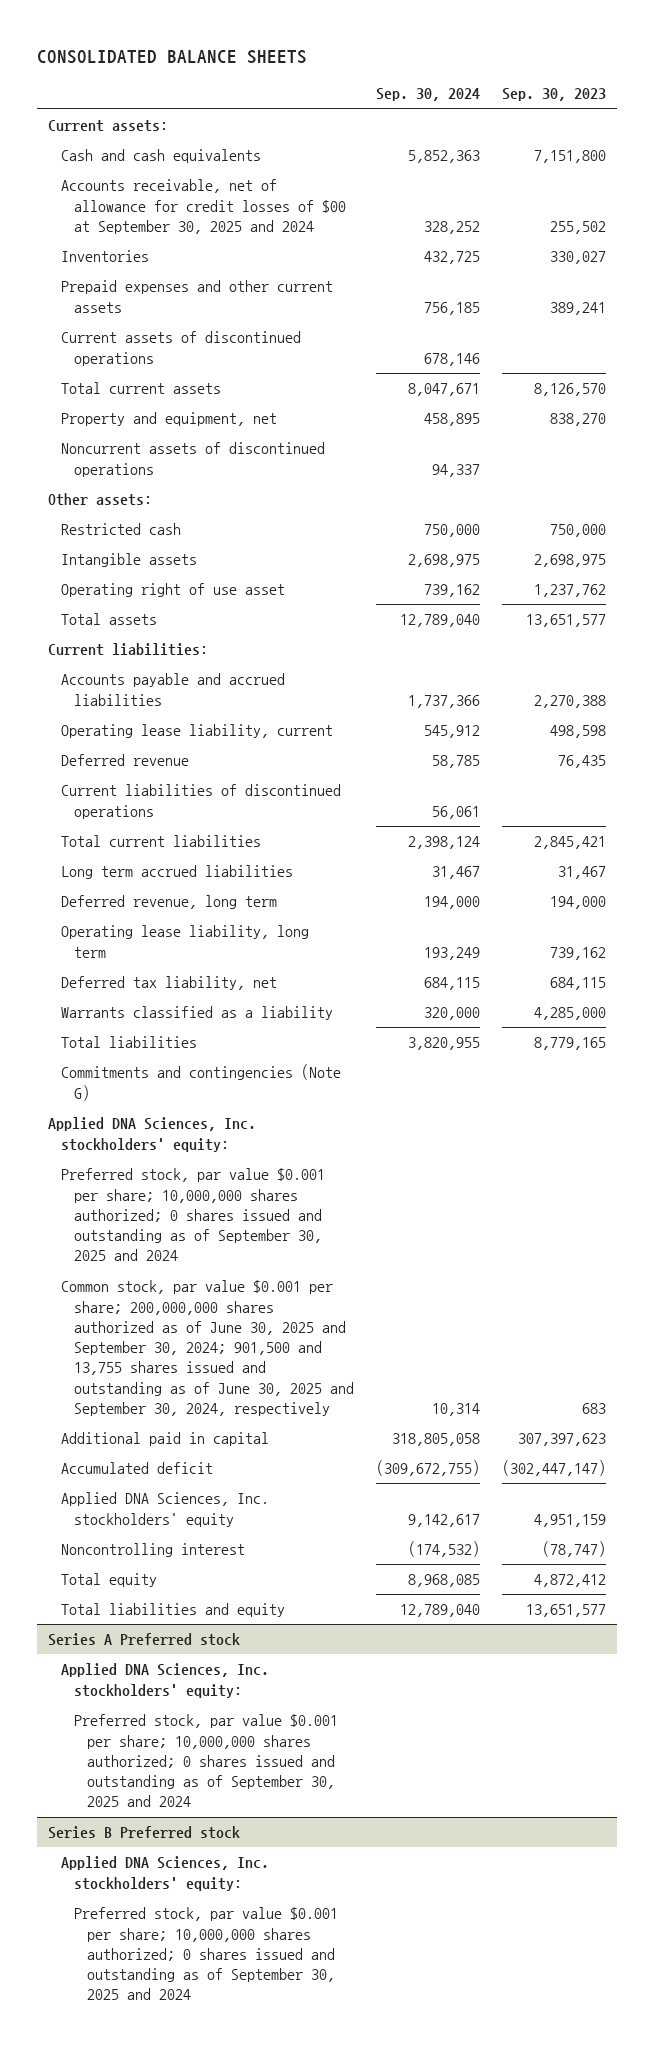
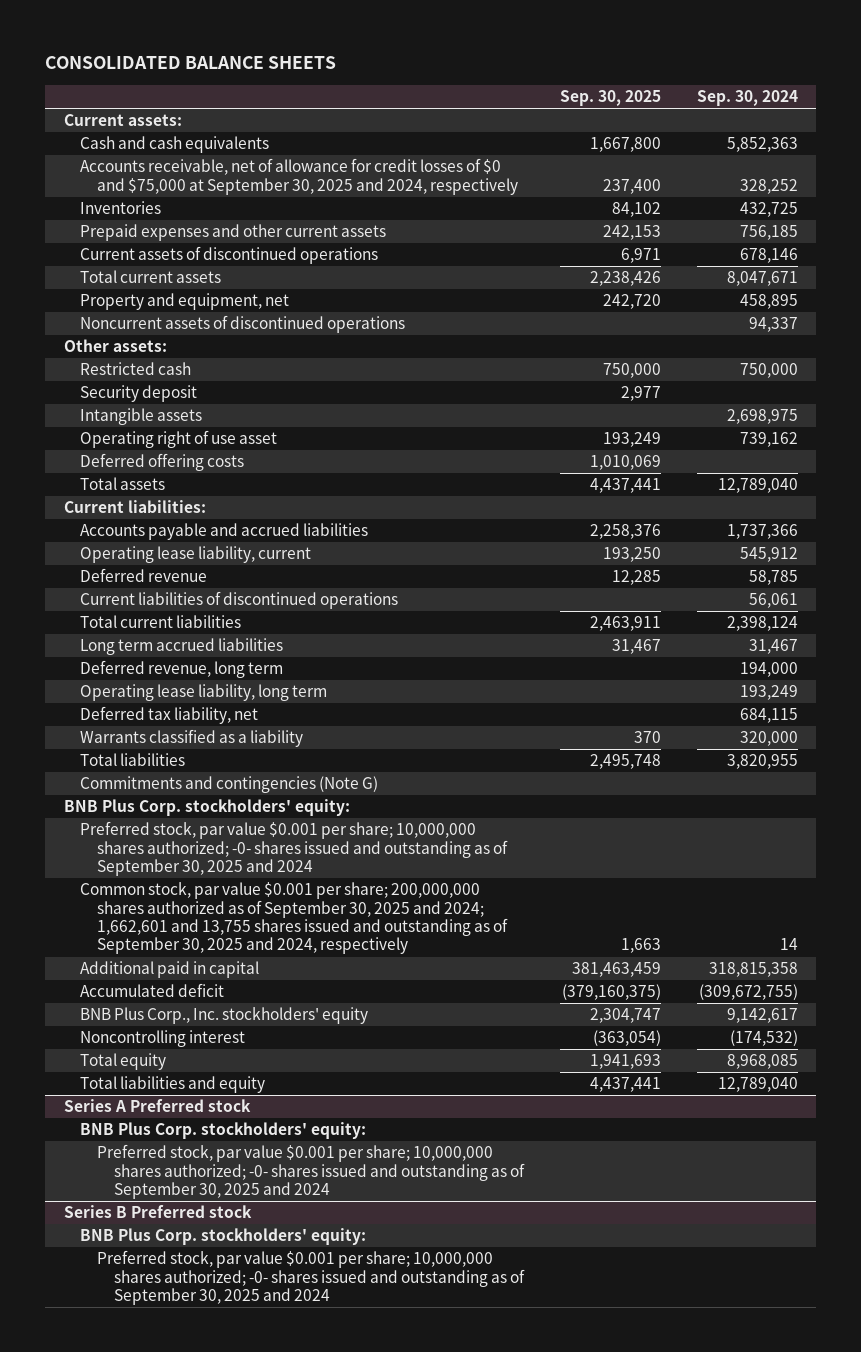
[502,88,607,102] Sep. 30, 2023 -> none
none -> [559,90,661,107] Sep. 30, 2025
[61,179,346,234] Accounts receivable, net of allowance for credit losses of $00 at September 30, 2025 and 2024 -> [80,158,518,195] Accounts receivable, net of allowance for credit losses of $0 and $75,000 at September 30, 2025 and 2024, respectively
none -> [80,385,198,403] Security deposit
none -> [80,453,245,472] Deferred offering costs
[48,1117,257,1152] Applied DNA Sciences, Inc. stockholders' equity: -> [63,799,350,817] BNB Plus Corp. stockholders' equity:
[61,1168,326,1262] Preferred stock, par value $0.001 per share; 10,000,000 shares authorized; 0 shares issued and outstanding as of September 30, 2025 and 2024 -> [80,821,508,877] Preferred stock, par value $0.001 per share; 10,000,000 shares authorized; -0- shares issued and outstanding as of September 30, 2025 and 2024
[61,1280,354,1417] Common stock, par value $0.001 per share; 200,000,000 shares authorized as of June 30, 2025 and September 30, 2024; 901,500 and 13,755 shares issued and outstanding as of June 30, 2025 and September 30, 2024, respectively -> [80,882,508,955] Common stock, par value $0.001 per share; 200,000,000 shares authorized as of September 30, 2025 and 2024; 1,662,601 and 13,755 shares issued and outstanding as of September 30, 2025 and 2024, respectively
[432,1403,481,1417] 10,314 -> [779,938,798,951] 14
[392,1433,481,1447] 318,805,058 -> [708,962,798,978] 318,815,358
[61,1492,270,1527] Applied DNA Sciences, Inc. stockholders' equity -> [80,1007,369,1025] BNB Plus Corp., Inc. stockholders' equity
[61,1663,270,1698] Applied DNA Sciences, Inc. stockholders' equity: -> [80,1122,367,1140] BNB Plus Corp. stockholders' equity:
[73,1714,338,1808] Preferred stock, par value $0.001 per share; 10,000,000 shares authorized; 0 shares issued and outstanding as of September 30, 2025 and 2024 -> [96,1144,525,1200] Preferred stock, par value $0.001 per share; 10,000,000 shares authorized; -0- shares issued and outstanding as of September 30, 2025 and 2024
[61,1856,270,1891] Applied DNA Sciences, Inc. stockholders' equity: -> [80,1228,367,1246] BNB Plus Corp. stockholders' equity:
[73,1907,338,2001] Preferred stock, par value $0.001 per share; 10,000,000 shares authorized; 0 shares issued and outstanding as of September 30, 2025 and 2024 -> [96,1250,525,1306] Preferred stock, par value $0.001 per share; 10,000,000 shares authorized; -0- shares issued and outstanding as of September 30, 2025 and 2024

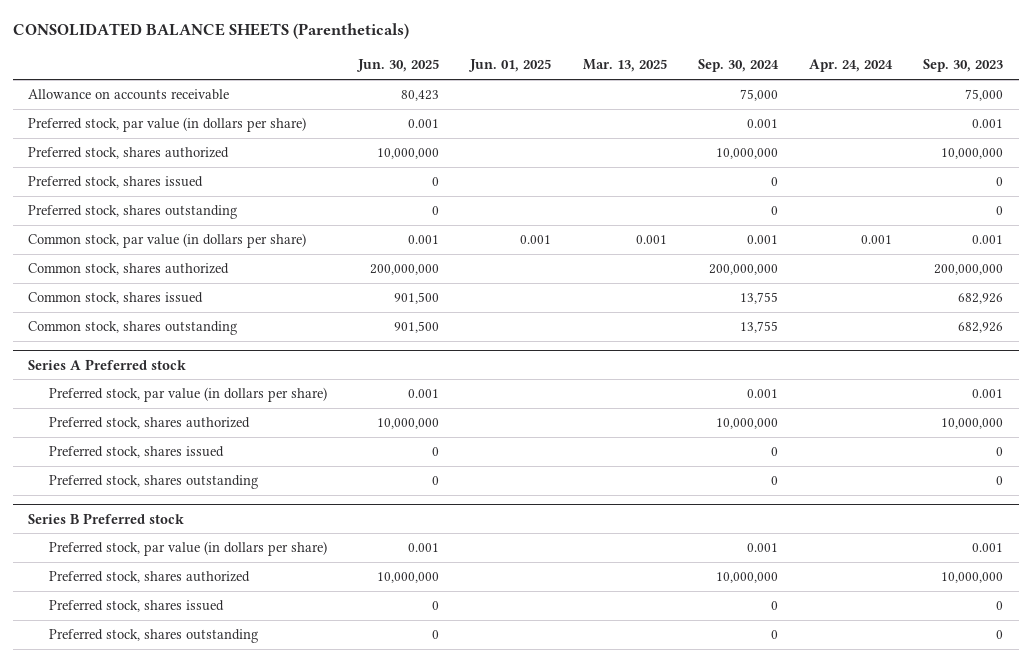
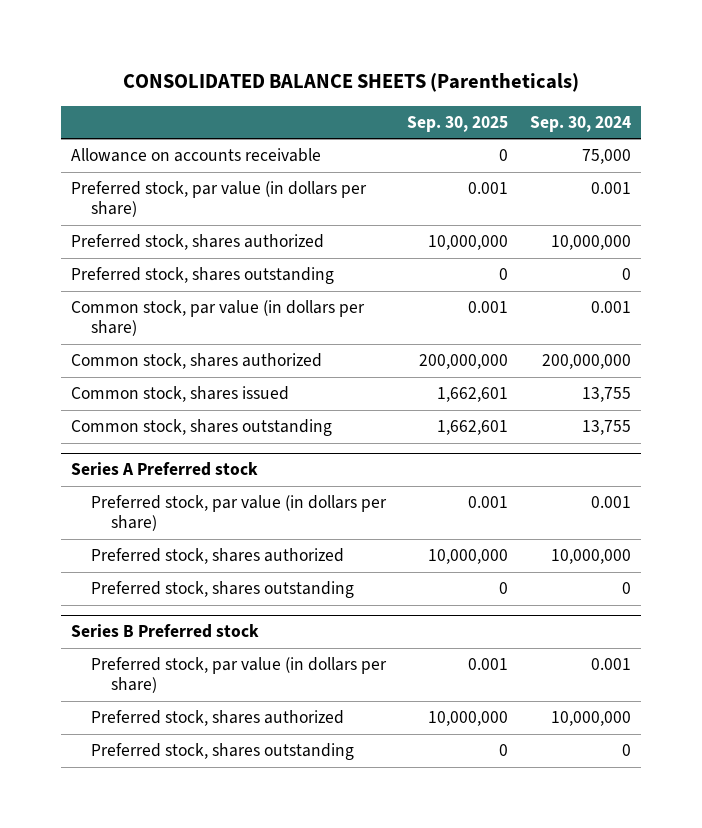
[356,59,440,73] Jun. 30, 2025 -> none
[468,59,552,73] Jun. 01, 2025 -> none
[582,59,667,73] Mar. 13, 2025 -> none
[809,59,894,73] Apr. 24, 2024 -> none
[923,59,1004,73] Sep. 30, 2023 -> none
none -> [407,115,509,132] Sep. 30, 2025
[28,176,204,189] Preferred stock, shares issued -> none
[48,446,224,459] Preferred stock, shares issued -> none
[48,600,224,613] Preferred stock, shares issued -> none

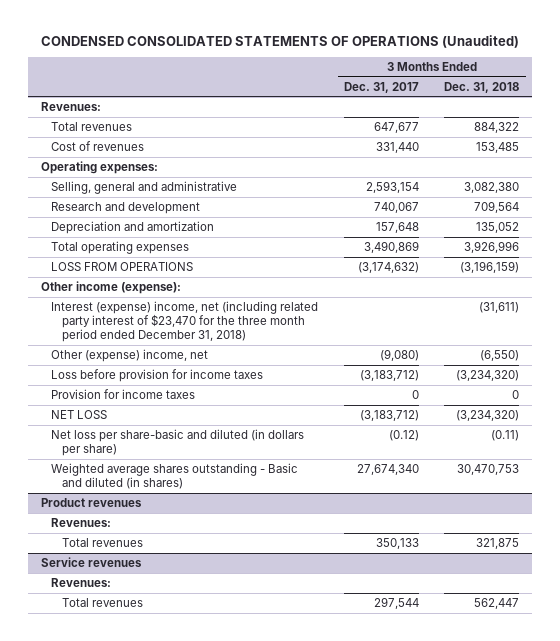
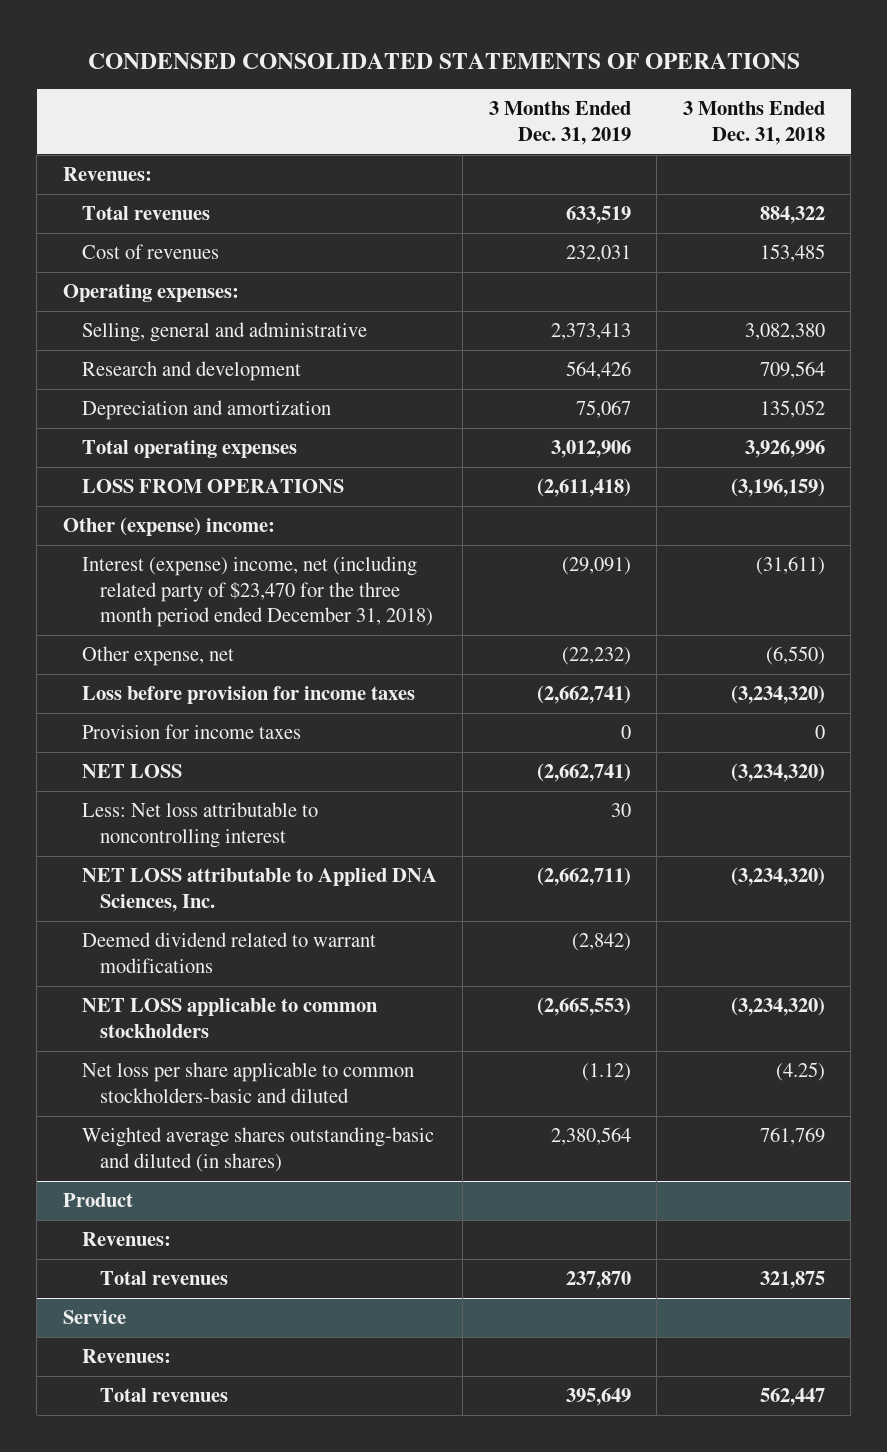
[41,34,520,48] CONDENSED CONSOLIDATED STATEMENTS OF OPERATIONS (Unaudited) -> [87,52,800,69] CONDENSED CONSOLIDATED STATEMENTS OF OPERATIONS
[343,81,419,93] Dec. 31, 2017 -> none
none -> [488,101,631,145] 3 Months Ended Dec. 31, 2019
[40,280,181,294] Other income (expense): -> [62,517,275,537] Other (expense) income:
[51,300,319,343] Interest (expense) income, net (including related party interest of $23,470 for the three month period ended December 31, 2018) -> [81,556,434,628] Interest (expense) income, net (including related party of $23,470 for the three month period ended December 31, 2018)
[51,348,209,362] Other (expense) income, net -> [81,646,234,667] Other expense, net
none -> [81,802,318,848] Less: Net loss attributable to noncontrolling interest
none -> [81,868,437,912] NET LOSS attributable to Applied DNA Sciences, Inc.
none -> [81,932,376,973] Deemed dividend related to warrant modifications
none -> [81,998,378,1038] NET LOSS applicable to common stockholders
[51,428,305,457] Net loss per share-basic and diluted (in dollars per share) -> [81,1062,414,1103] Net loss per share applicable to common stockholders-basic and diluted
[491,429,520,441] (0.11) -> [775,1062,825,1082] (4.25)
[51,462,299,490] Weighted average shares outstanding - Basic and diluted (in shares) -> [81,1127,434,1172] Weighted average shares outstanding-basic and diluted (in shares)
[457,463,520,475] 30,470,753 -> [759,1127,825,1146] 761,769
[40,497,142,507] Product revenues -> [62,1193,133,1208] Product
[40,556,142,567] Service revenues -> [62,1310,126,1325] Service

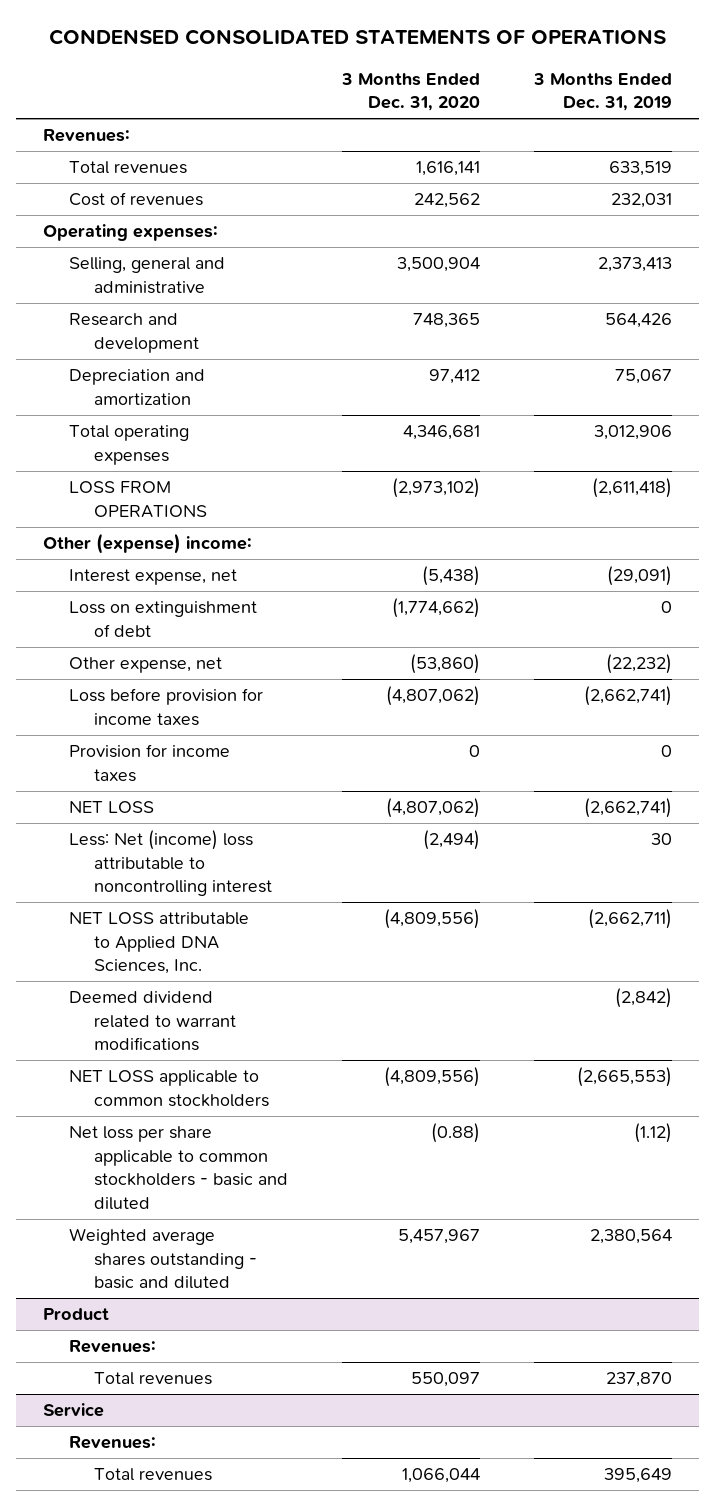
[682,101,825,145] 3 Months Ended Dec. 31, 2018 -> none
none -> [340,72,480,112] 3 Months Ended Dec. 31, 2020
[81,556,434,628] Interest (expense) income, net (including related party of $23,470 for the three month period ended December 31, 2018) -> [68,569,237,586] Interest expense, net
none -> [68,601,257,637] Loss on extinguishment of debt
[81,802,318,848] Less: Net loss attributable to noncontrolling interest -> [68,830,272,897] Less: Net (income) loss attributable to noncontrolling interest
[81,1062,414,1103] Net loss per share applicable to common stockholders-basic and diluted -> [68,1126,288,1210] Net loss per share applicable to common stockholders - basic and diluted
[81,1127,434,1172] Weighted average shares outstanding-basic and diluted (in shares) -> [68,1228,257,1290] Weighted average shares outstanding - basic and diluted

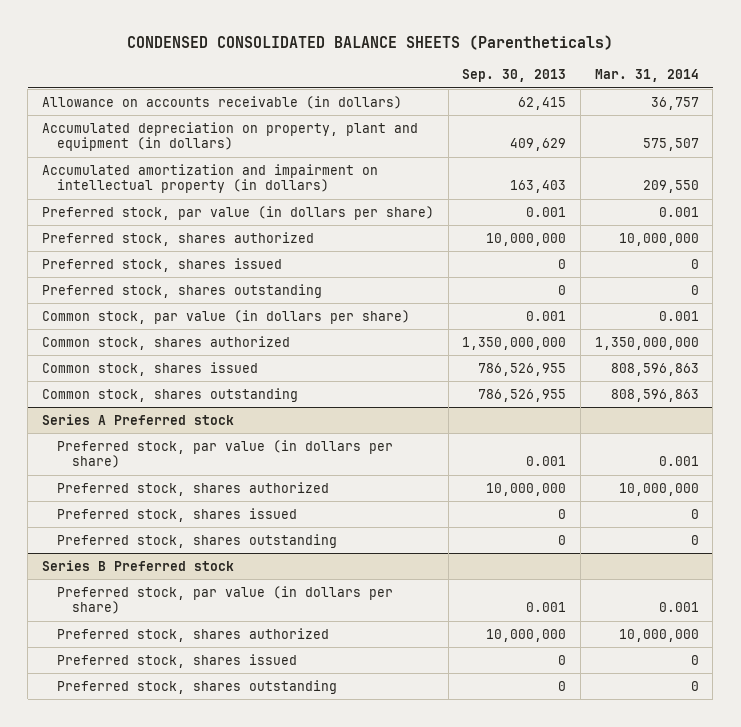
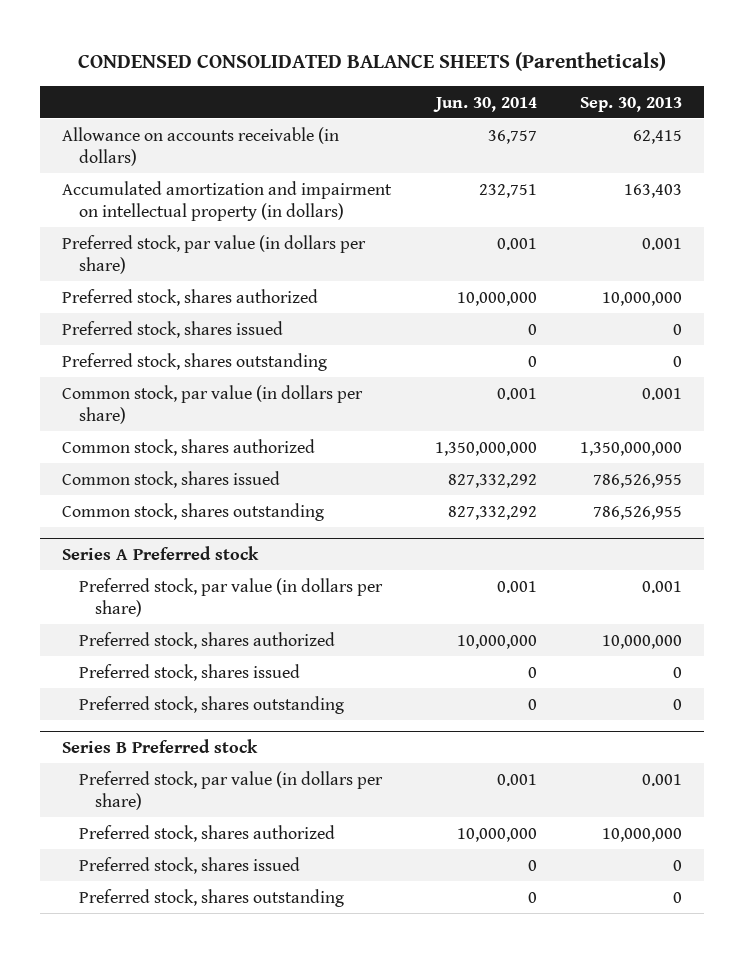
[594,69,699,83] Mar. 31, 2014 -> none
none -> [432,96,537,112] Jun. 30, 2014
[42,121,419,152] Accumulated depreciation on property, plant and equipment (in dollars) -> none

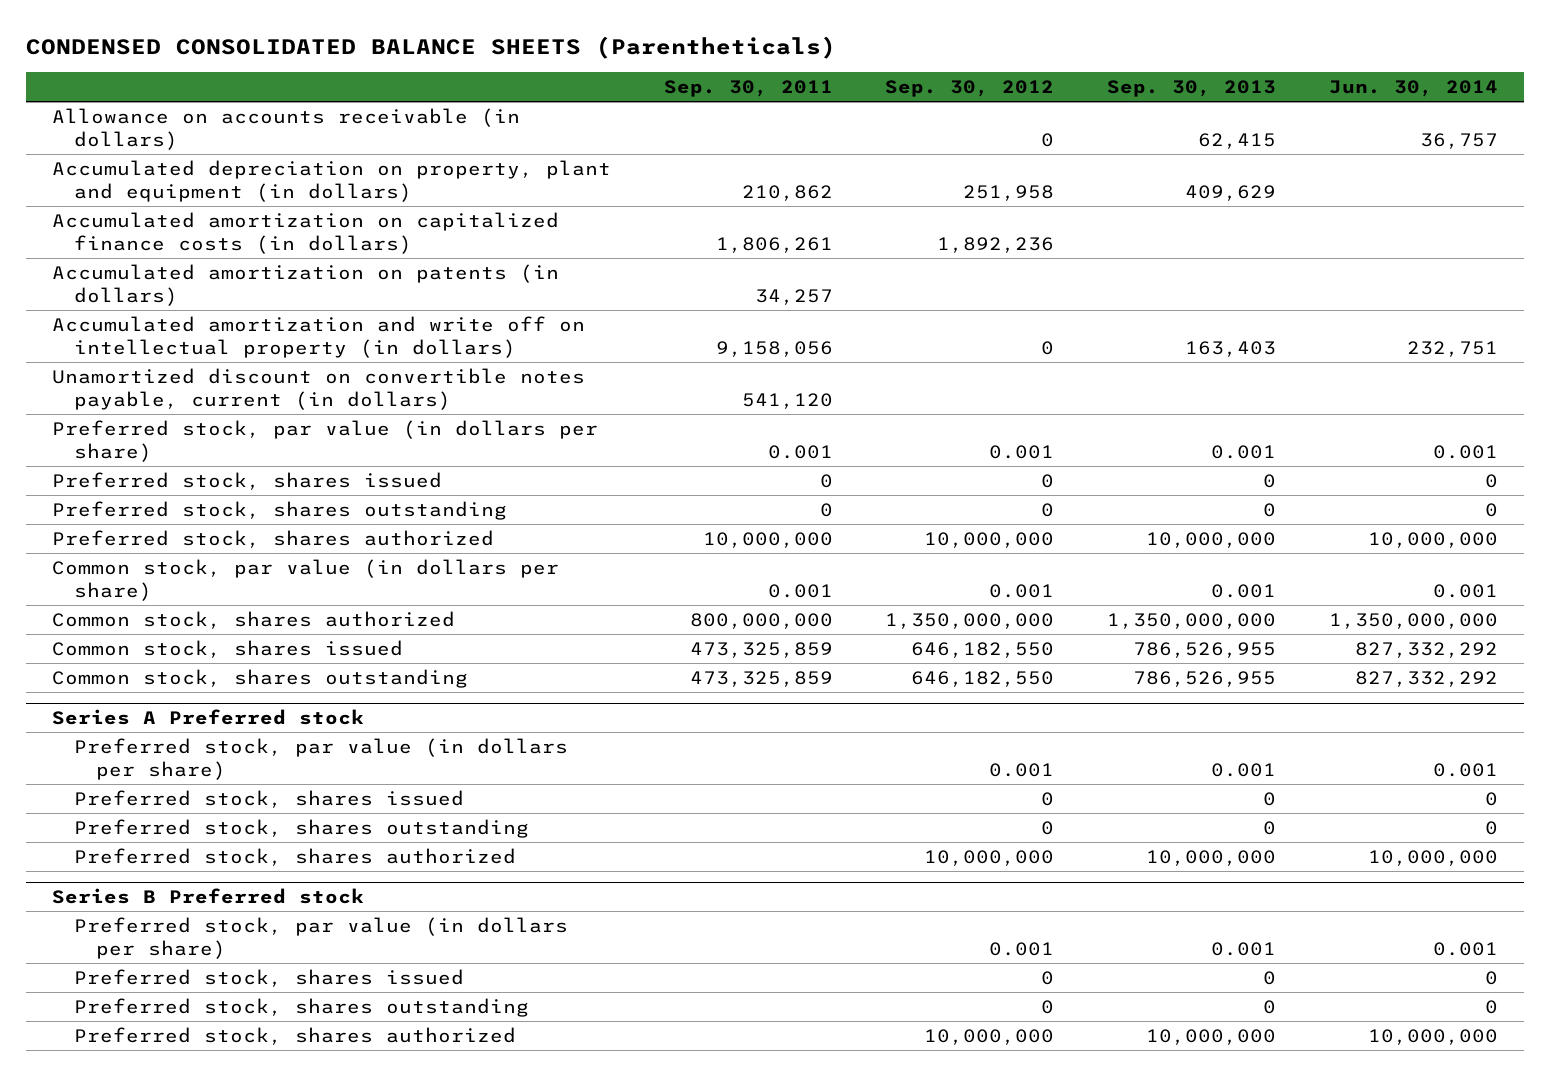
none -> [663,80,833,98] Sep. 30, 2011
none -> [885,80,1055,98] Sep. 30, 2012
none -> [52,159,612,202] Accumulated depreciation on property, plant and equipment (in dollars)
none -> [52,211,560,254] Accumulated amortization on capitalized finance costs (in dollars)
none -> [52,263,560,306] Accumulated amortization on patents (in dollars)
[61,180,392,221] Accumulated amortization and impairment on intellectual property (in dollars) -> [52,315,586,358] Accumulated amortization and write off on intellectual property (in dollars)
none -> [52,367,586,410] Unamortized discount on convertible notes payable, current (in dollars)
[61,288,318,306] Preferred stock, shares authorized -> [52,529,495,548] Preferred stock, shares authorized
[78,631,335,649] Preferred stock, shares authorized -> [74,847,517,866] Preferred stock, shares authorized
[78,824,335,842] Preferred stock, shares authorized -> [74,1026,517,1045] Preferred stock, shares authorized

